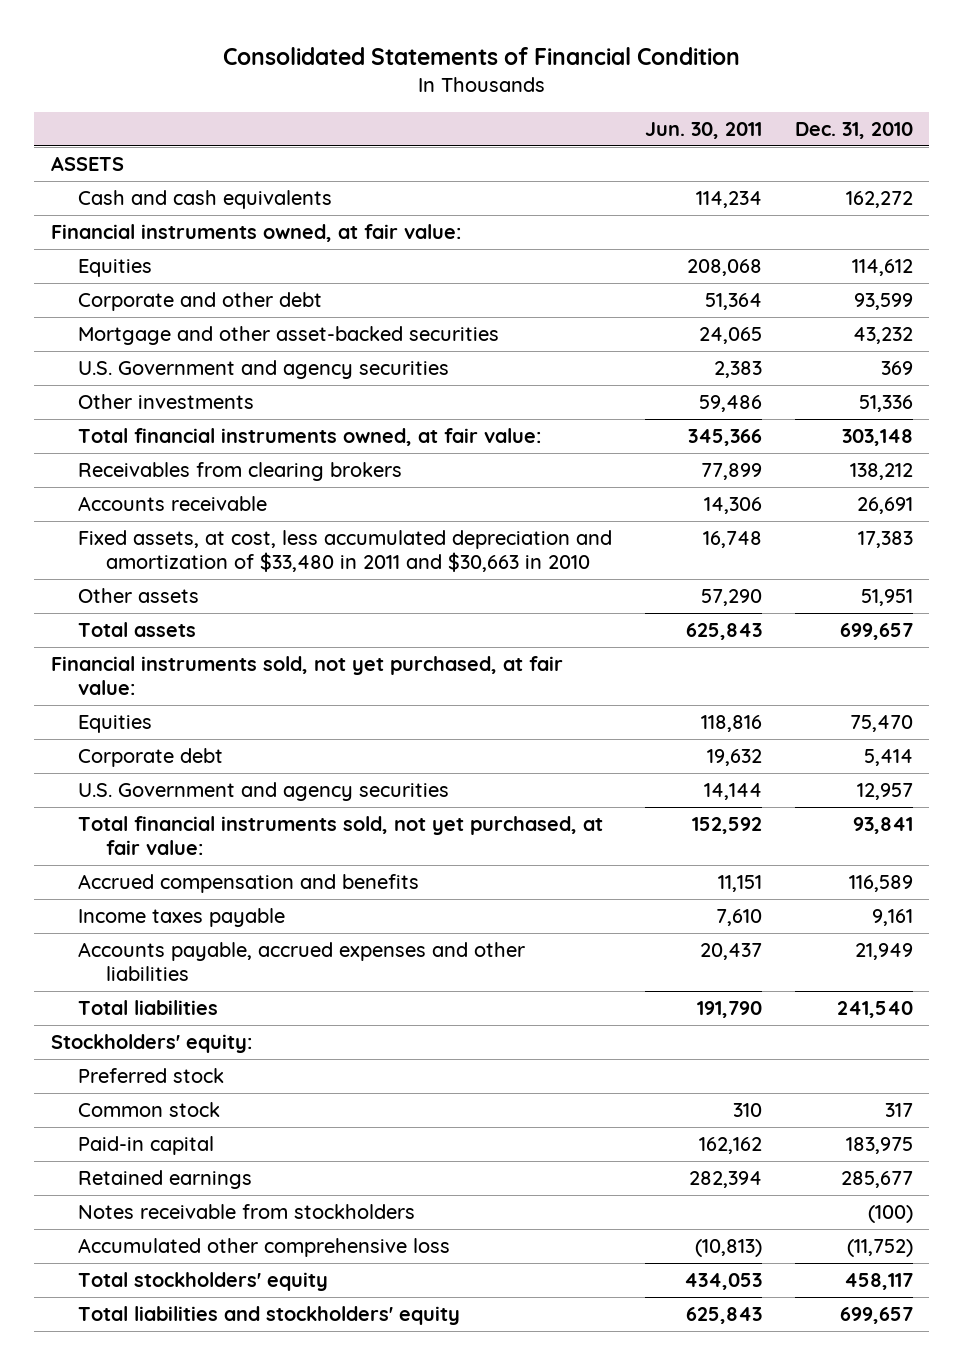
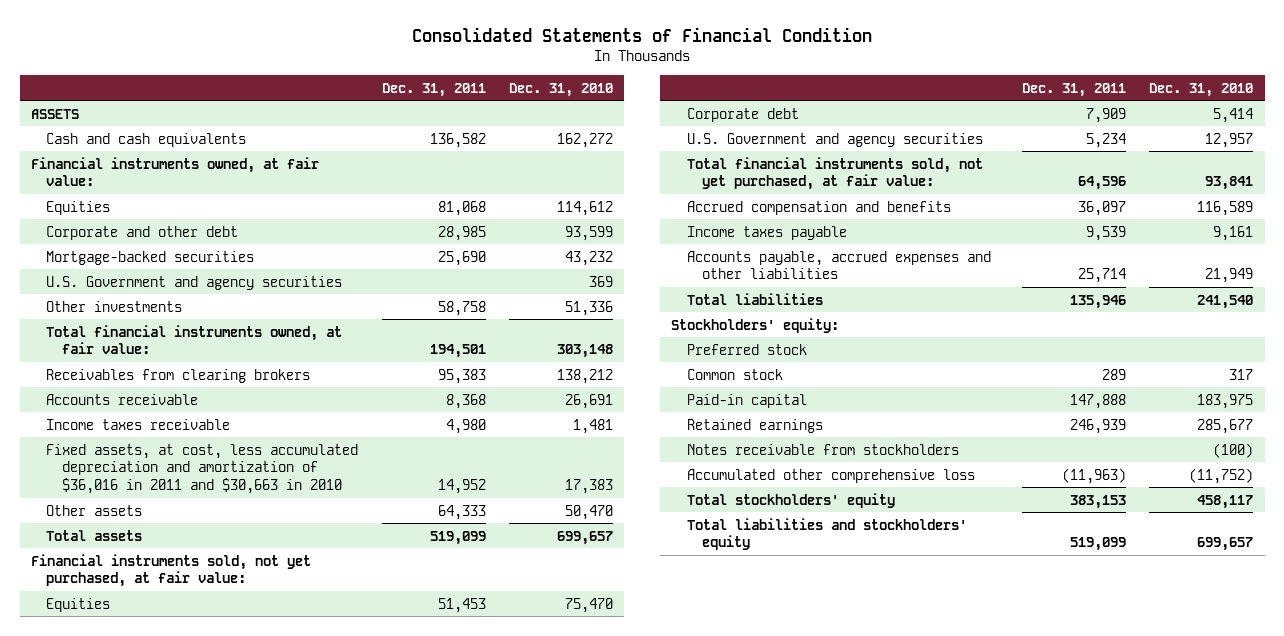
[644,121,762,139] Jun. 30, 2011 -> none
none -> [381,82,486,97] Dec. 31, 2011
[78,326,500,346] Mortgage and other asset-backed securities -> [46,250,255,265] Mortgage-backed securities
none -> [46,418,231,430] Income taxes receivable
[78,530,613,573] Fixed assets, at cost, less accumulated depreciation and amortization of $33,480 in 2011 and $30,663 in 2010 -> [46,443,359,495] Fixed assets, at cost, less accumulated depreciation and amortization of $36,016 in 2011 and $30,663 in 2010
[860,589,913,607] 51,951 -> [564,504,613,520] 50,470

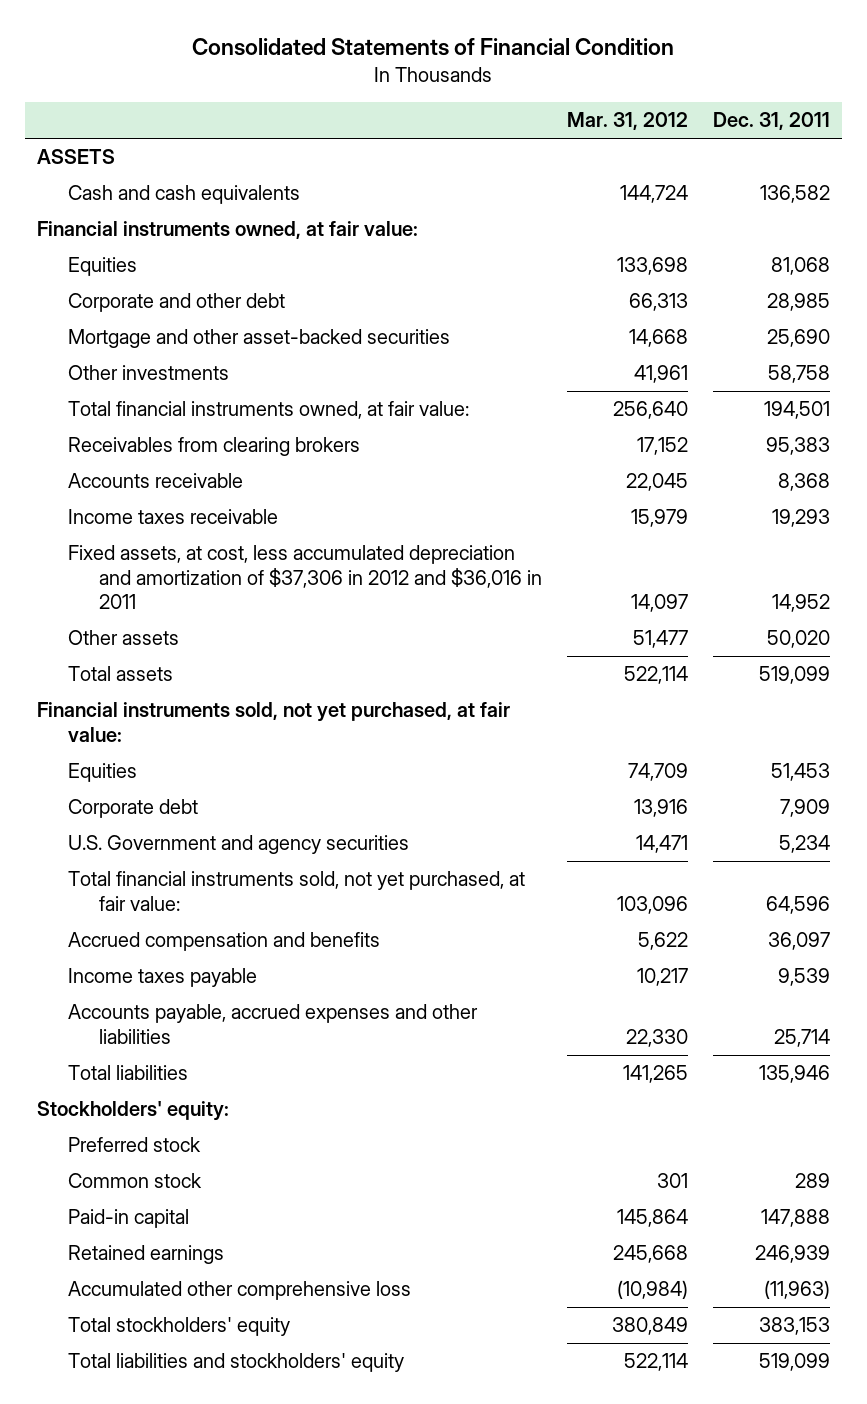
[508,82,613,97] Dec. 31, 2010 -> none
none -> [566,112,688,131] Mar. 31, 2012
[46,275,343,290] U.S. Government and agency securities -> none
[46,250,255,265] Mortgage-backed securities -> [67,329,450,349] Mortgage and other asset-backed securities
[445,418,486,434] 4,980 -> [771,509,830,528] 19,293
[46,443,359,495] Fixed assets, at cost, less accumulated depreciation and amortization of $36,016 in 2011 and $30,663 in 2010 -> [67,545,542,609] Fixed assets, at cost, less accumulated depreciation and amortization of $37,306 in 2012 and $36,016 in 2011
[437,504,486,520] 64,333 -> [766,630,830,649] 50,020
[686,443,959,455] Notes receivable from stockholders -> none

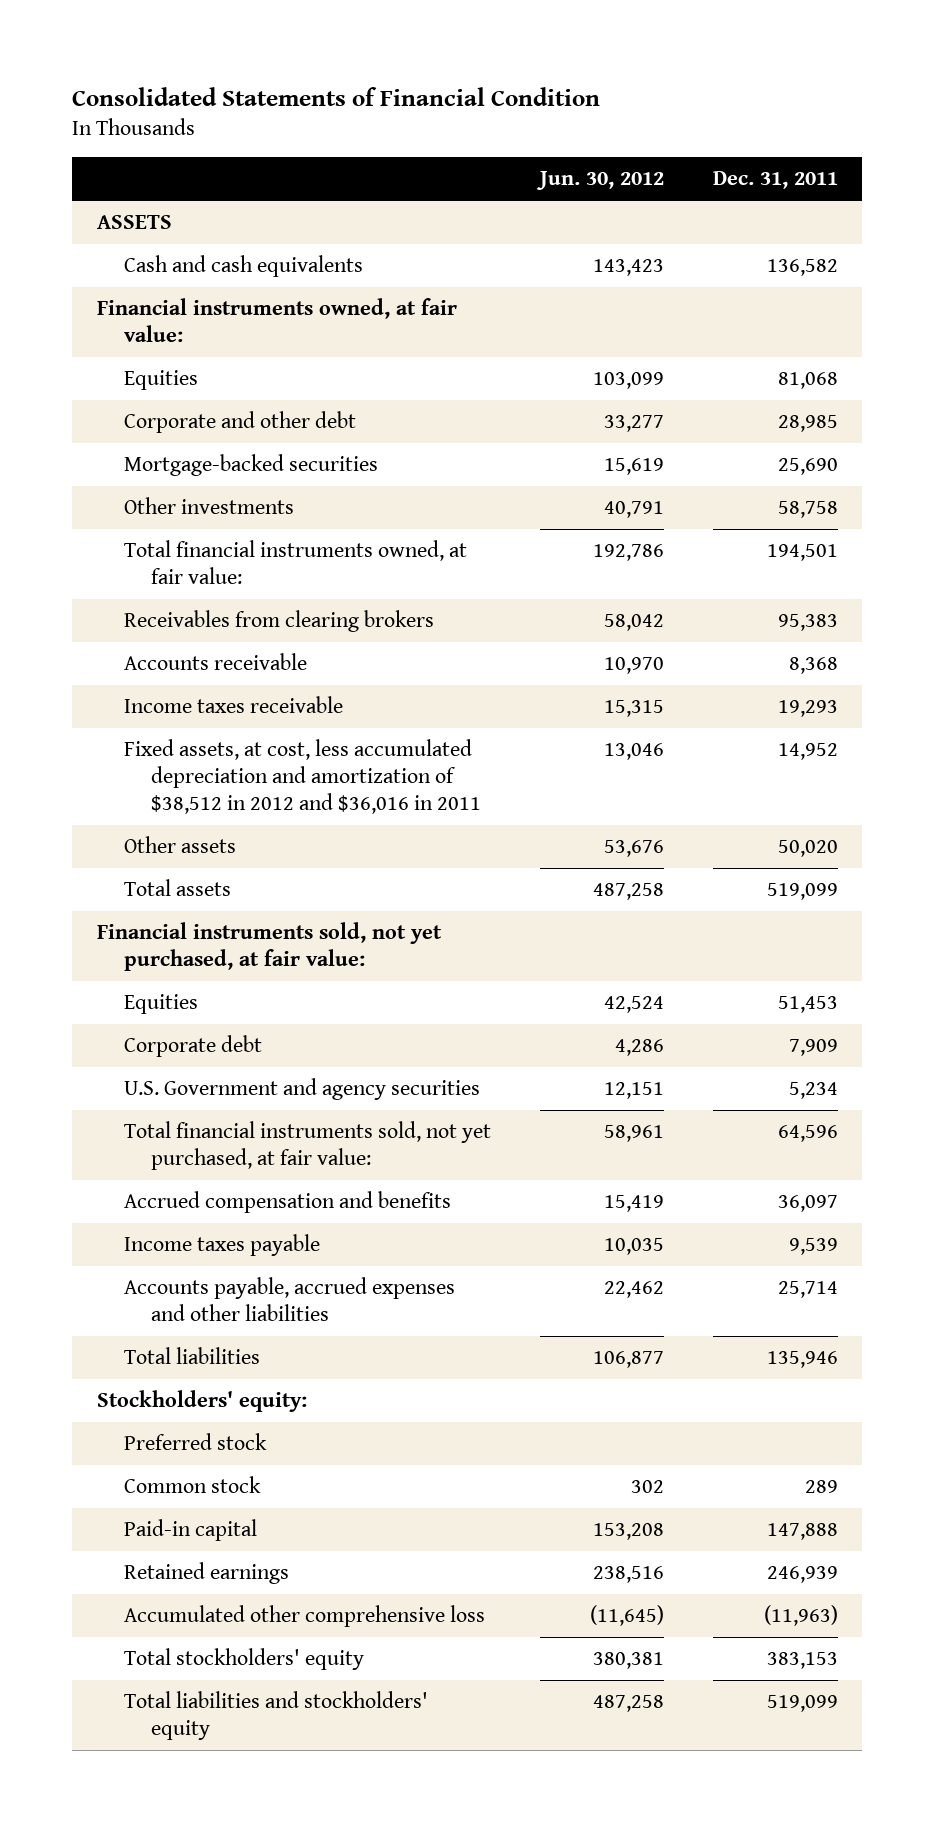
[566,112,688,131] Mar. 31, 2012 -> none
none -> [535,171,664,191] Jun. 30, 2012
[67,329,450,349] Mortgage and other asset-backed securities -> [123,454,378,477] Mortgage-backed securities
[67,545,542,609] Fixed assets, at cost, less accumulated depreciation and amortization of $37,306 in 2012 and $36,016 in 2011 -> [123,739,482,815] Fixed assets, at cost, less accumulated depreciation and amortization of $38,512 in 2012 and $36,016 in 2011

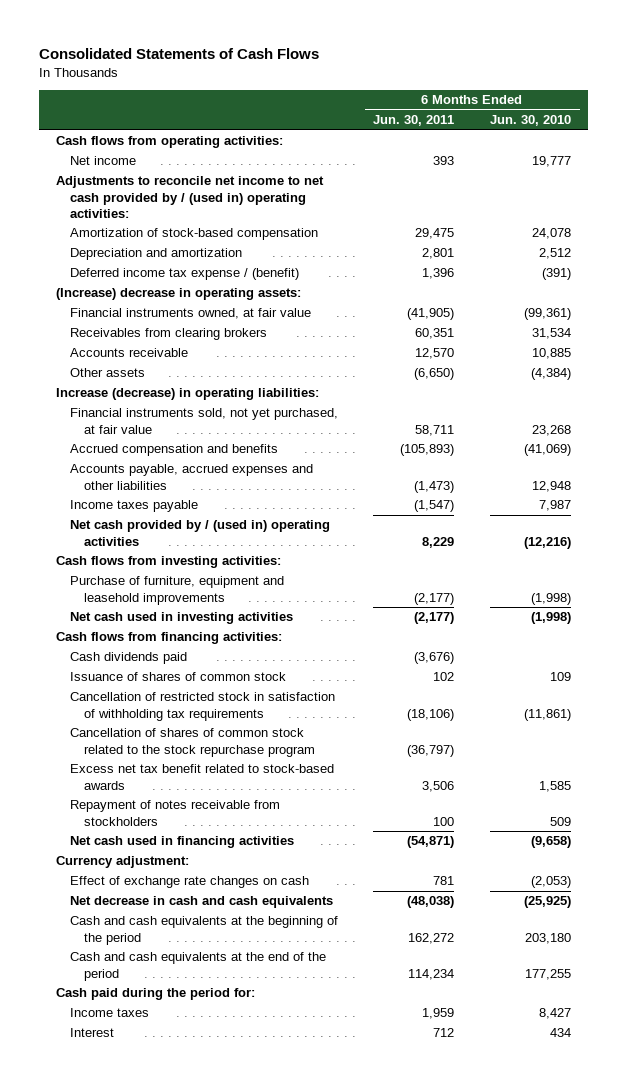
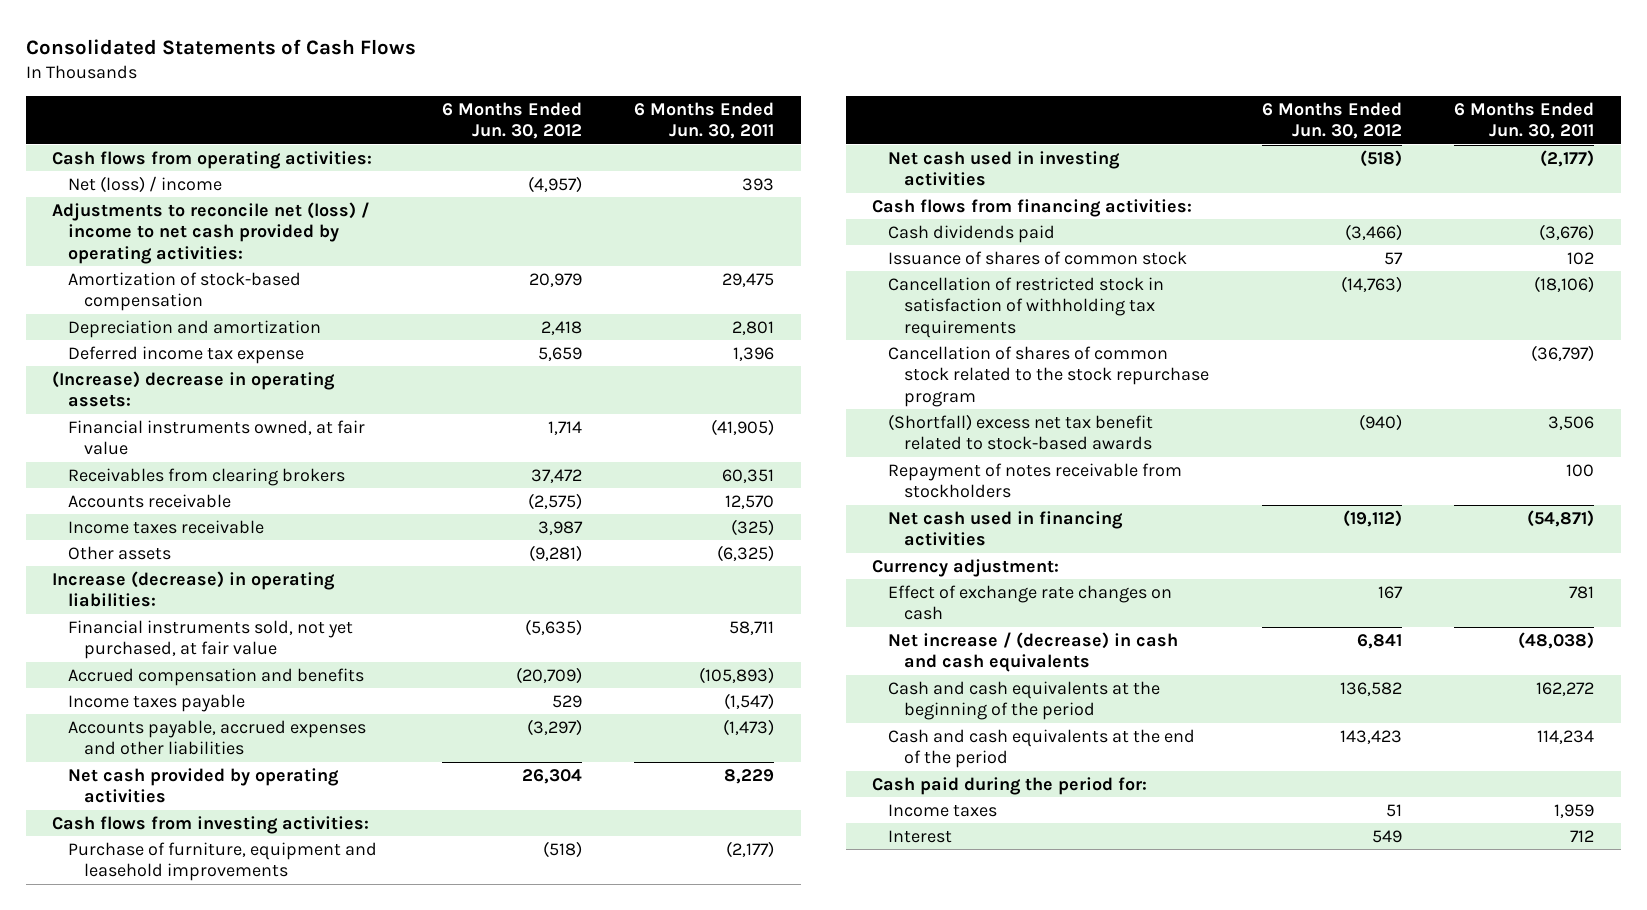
[489,115,571,127] Jun. 30, 2010 -> none
none -> [441,101,582,140] 6 Months Ended Jun. 30, 2012
[70,156,137,166] Net income -> [68,175,223,193] Net (loss) / income
[56,176,325,218] Adjustments to reconcile net income to net cash provided by / (used in) operating activities: -> [52,201,370,264] Adjustments to reconcile net (loss) / income to net cash provided by operating activities:
[70,268,300,281] Deferred income tax expense / (benefit) -> [68,345,305,364] Deferred income tax expense
none -> [68,519,265,534] Income taxes receivable
[414,368,455,381] (6,650) -> [717,544,775,562] (6,325)
[70,464,314,490] Accounts payable, accrued expenses and other liabilities -> [68,719,367,756] Accounts payable, accrued expenses and other liabilities
[70,520,331,546] Net cash provided by / (used in) operating activities -> [68,767,340,804] Net cash provided by operating activities
[70,764,335,790] Excess net tax benefit related to stock-based awards -> [888,413,1154,451] (Shortfall) excess net tax benefit related to stock-based awards
[70,896,334,909] Net decrease in cash and cash equivalents -> [888,631,1179,673] Net increase / (decrease) in cash and cash equivalents

